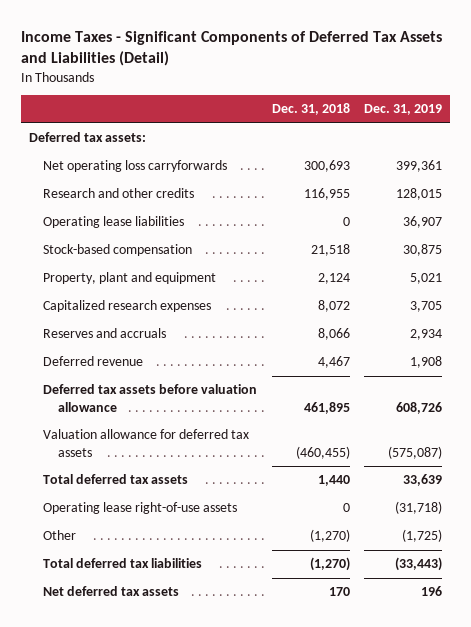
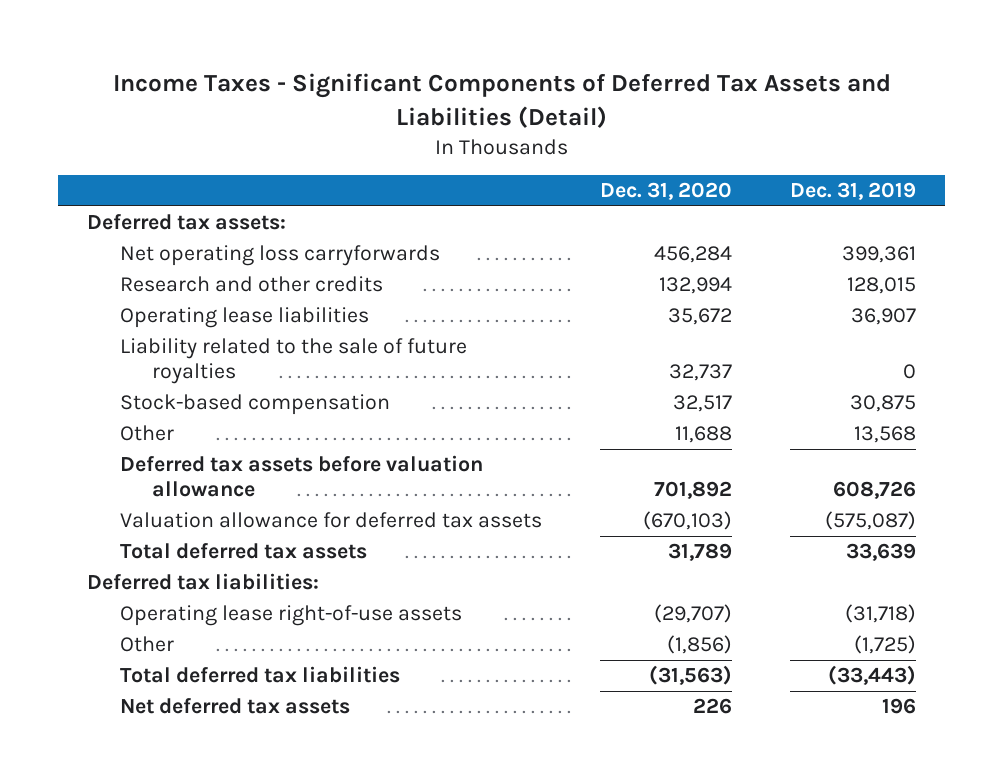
[271,103,350,116] Dec. 31, 2018 -> none
none -> [599,182,732,201] Dec. 31, 2020
none -> [119,338,467,384] Liability related to the sale of future royalties
[43,272,217,285] Property, plant and equipment -> none
[43,300,212,313] Capitalized research expenses -> none
[43,328,167,339] Reserves and accruals -> none
[43,356,144,367] Deferred revenue -> none
none -> [119,425,174,442] Other
none -> [87,573,320,591] Deferred tax liabilities:

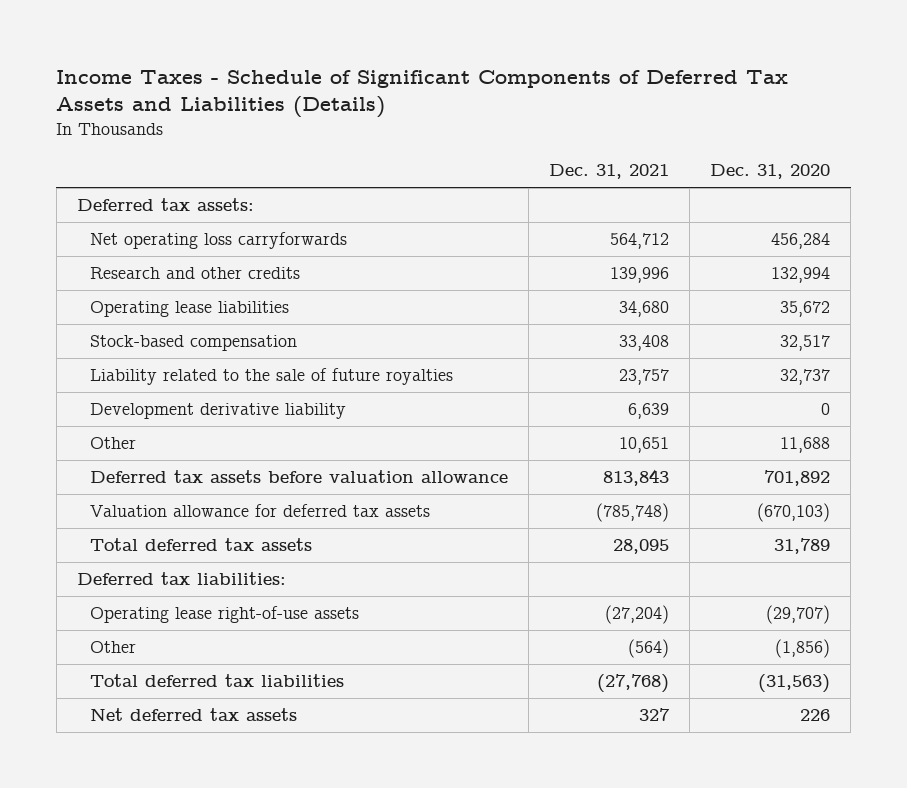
[112,73,891,128] Income Taxes - Significant Components of Deferred Tax Assets and Liabilities (Detail) -> [56,69,789,119] Income Taxes - Schedule of Significant Components of Deferred Tax Assets and Liabilities (Details)
[789,182,916,201] Dec. 31, 2019 -> none
none -> [548,164,669,180] Dec. 31, 2021
[119,338,467,384] Liability related to the sale of future royalties -> [89,368,453,386] Liability related to the sale of future royalties
none -> [89,403,346,420] Development derivative liability

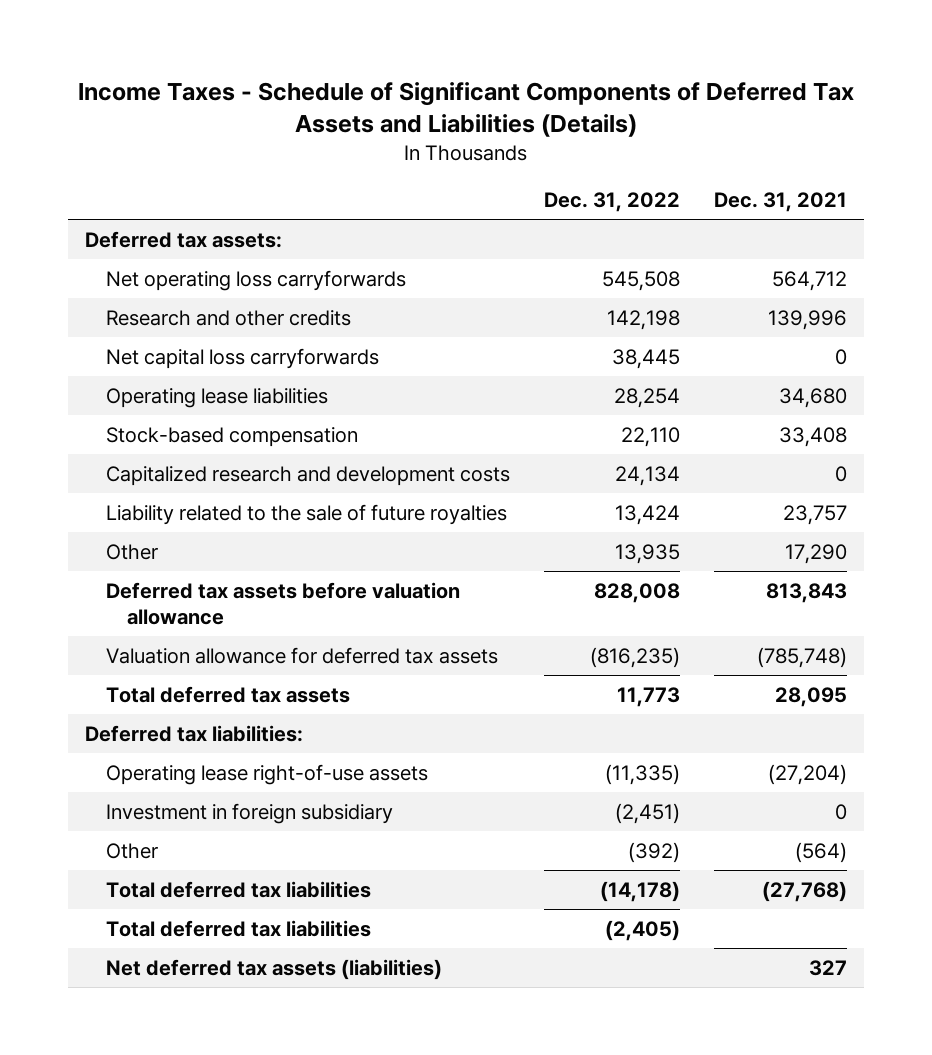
[710,164,831,180] Dec. 31, 2020 -> none
none -> [543,192,680,213] Dec. 31, 2022
none -> [105,347,379,369] Net capital loss carryforwards
none -> [105,465,510,486] Capitalized research and development costs
[89,403,346,420] Development derivative liability -> none
[618,437,669,454] 10,651 -> [785,543,848,564] 17,290
none -> [105,802,393,824] Investment in foreign subsidiary
none -> [105,919,371,937] Total deferred tax liabilities
[89,708,297,722] Net deferred tax assets -> [105,958,442,980] Net deferred tax assets (liabilities)

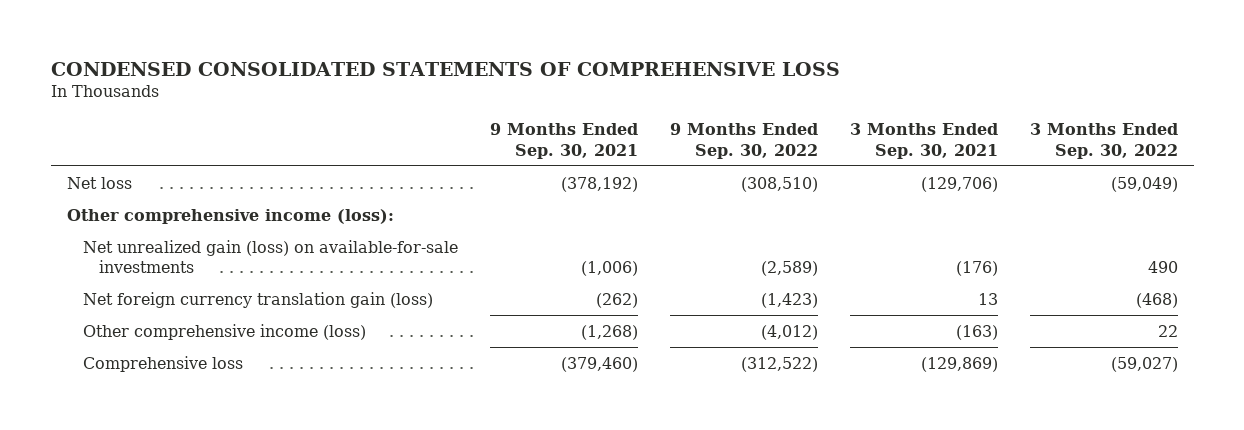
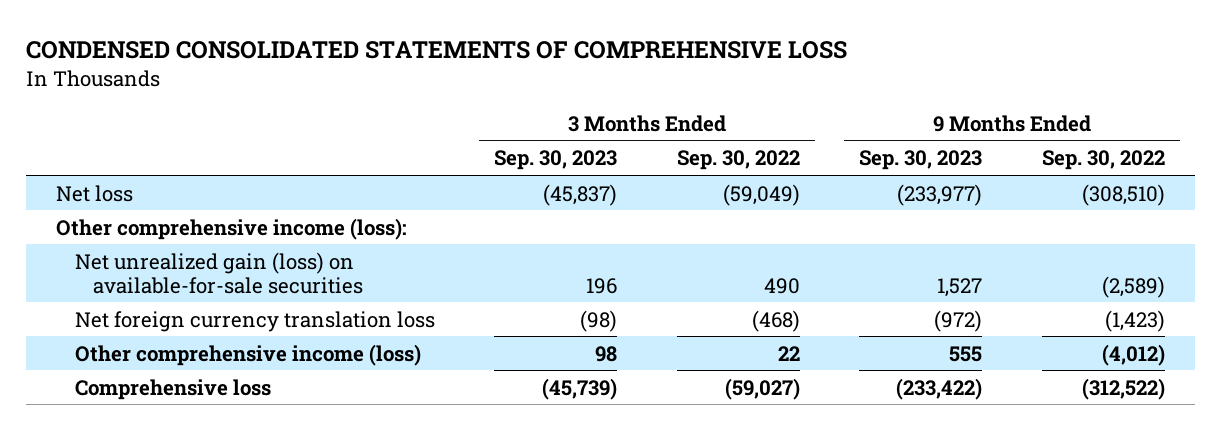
[489,123,638,159] 9 Months Ended Sep. 30, 2021 -> none
[849,123,998,159] 3 Months Ended Sep. 30, 2021 -> none
none -> [494,150,618,171] Sep. 30, 2023
none -> [859,150,983,171] Sep. 30, 2023
[82,239,458,274] Net unrealized gain (loss) on available-for-sale investments -> [74,251,363,294] Net unrealized gain (loss) on available-for-sale securities
[82,291,433,308] Net foreign currency translation gain (loss) -> [74,310,435,332] Net foreign currency translation loss

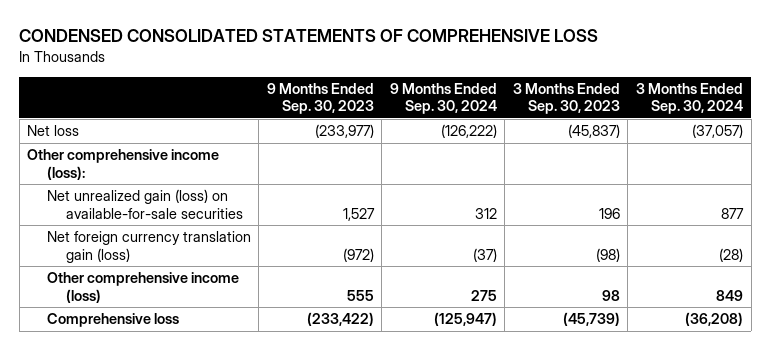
[676,150,800,171] Sep. 30, 2022 -> none
[1041,150,1165,171] Sep. 30, 2022 -> none
none -> [389,82,497,115] 9 Months Ended Sep. 30, 2024
none -> [636,82,744,115] 3 Months Ended Sep. 30, 2024
[74,310,435,332] Net foreign currency translation loss -> [46,231,251,263] Net foreign currency translation gain (loss)

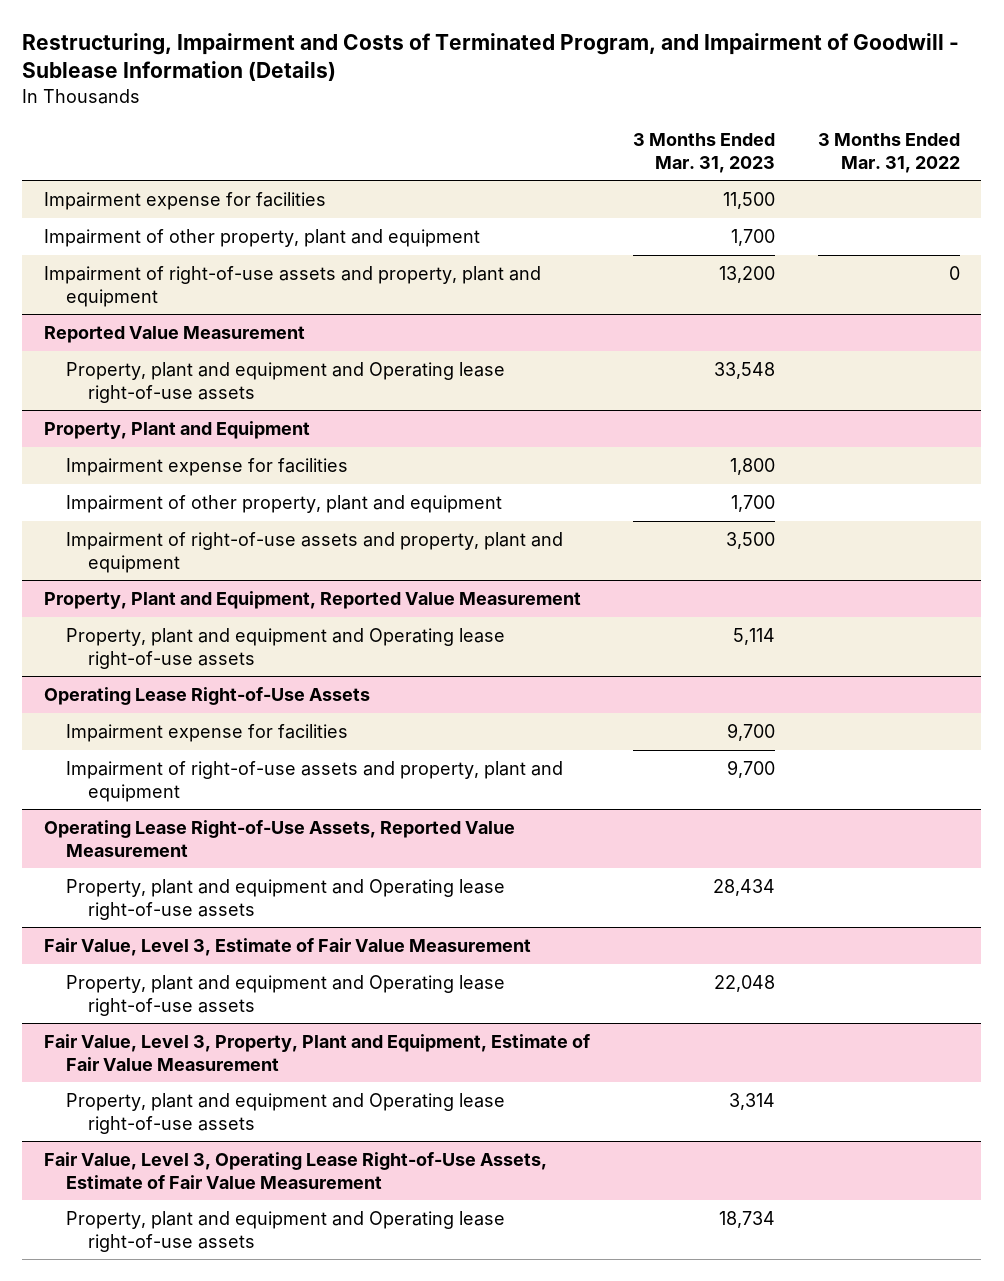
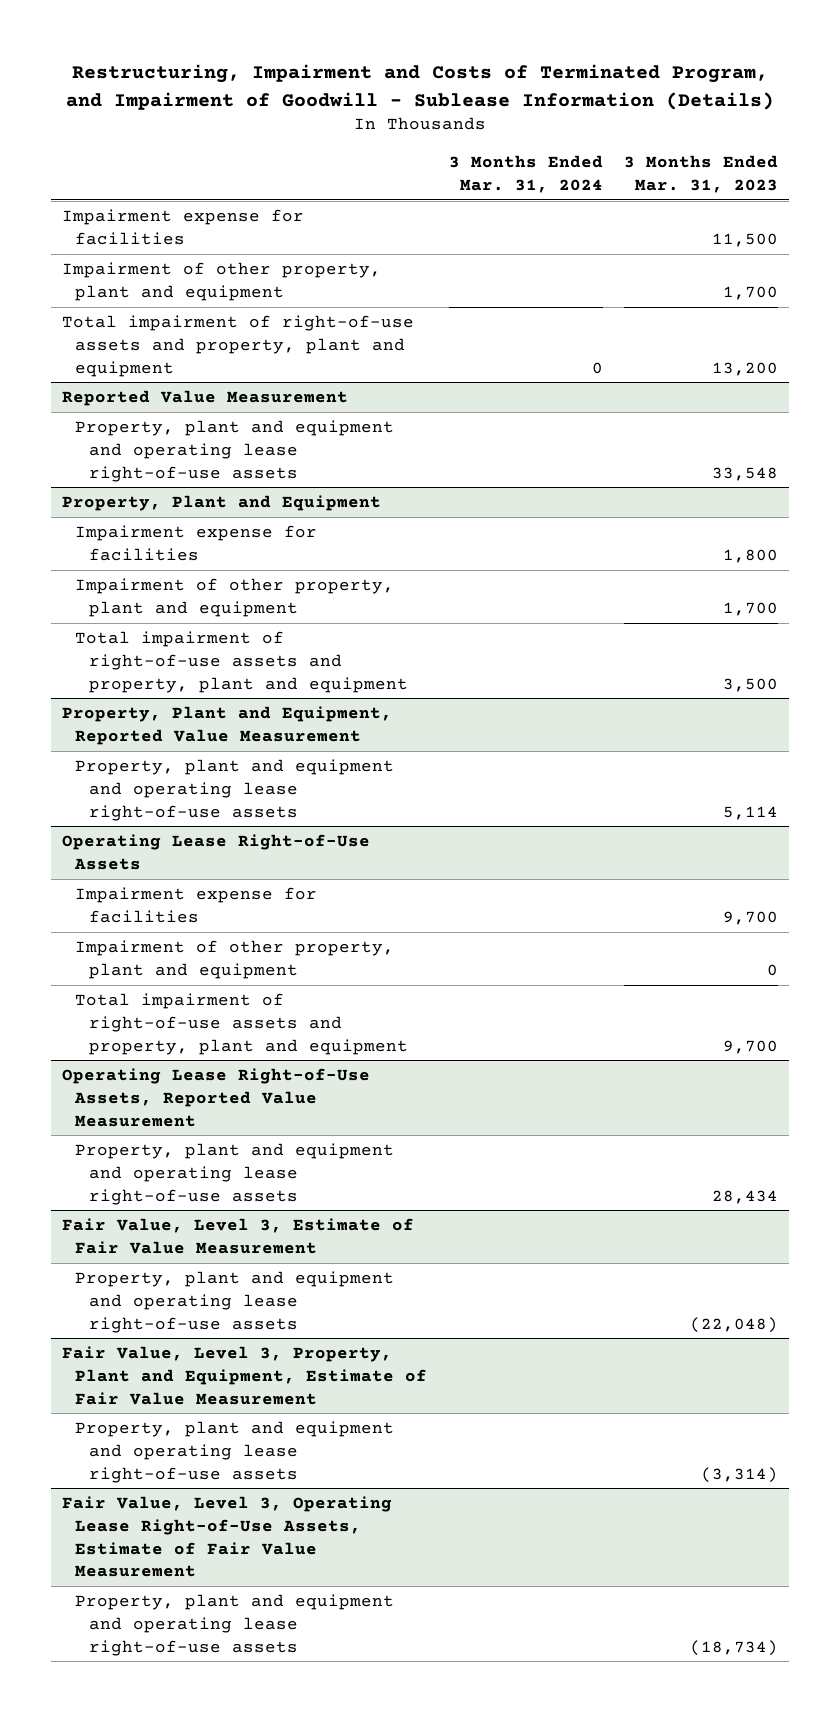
[817,133,960,173] 3 Months Ended Mar. 31, 2022 -> none
none -> [448,154,603,193] 3 Months Ended Mar. 31, 2024
[43,266,541,307] Impairment of right-of-use assets and property, plant and equipment -> [61,315,414,377] Total impairment of right-of-use assets and property, plant and equipment
[66,362,506,403] Property, plant and equipment and Operating lease right-of-use assets -> [75,420,395,482] Property, plant and equipment and operating lease right-of-use assets
[66,532,564,573] Impairment of right-of-use assets and property, plant and equipment -> [75,631,408,693] Total impairment of right-of-use assets and property, plant and equipment
[66,628,506,669] Property, plant and equipment and Operating lease right-of-use assets -> [75,759,395,821] Property, plant and equipment and operating lease right-of-use assets
none -> [75,940,395,979] Impairment of other property, plant and equipment
[66,761,564,802] Impairment of right-of-use assets and property, plant and equipment -> [75,993,408,1055] Total impairment of right-of-use assets and property, plant and equipment
[66,879,506,920] Property, plant and equipment and Operating lease right-of-use assets -> [75,1143,395,1205] Property, plant and equipment and operating lease right-of-use assets
[66,975,506,1016] Property, plant and equipment and Operating lease right-of-use assets -> [75,1271,395,1333] Property, plant and equipment and operating lease right-of-use assets
[713,975,775,993] 22,048 -> [690,1316,779,1333] (22,048)
[66,1093,506,1134] Property, plant and equipment and Operating lease right-of-use assets -> [75,1421,395,1483] Property, plant and equipment and operating lease right-of-use assets
[728,1093,775,1111] 3,314 -> [701,1466,779,1483] (3,314)
[66,1211,506,1252] Property, plant and equipment and Operating lease right-of-use assets -> [75,1594,395,1656] Property, plant and equipment and operating lease right-of-use assets
[718,1211,775,1229] 18,734 -> [690,1639,779,1656] (18,734)

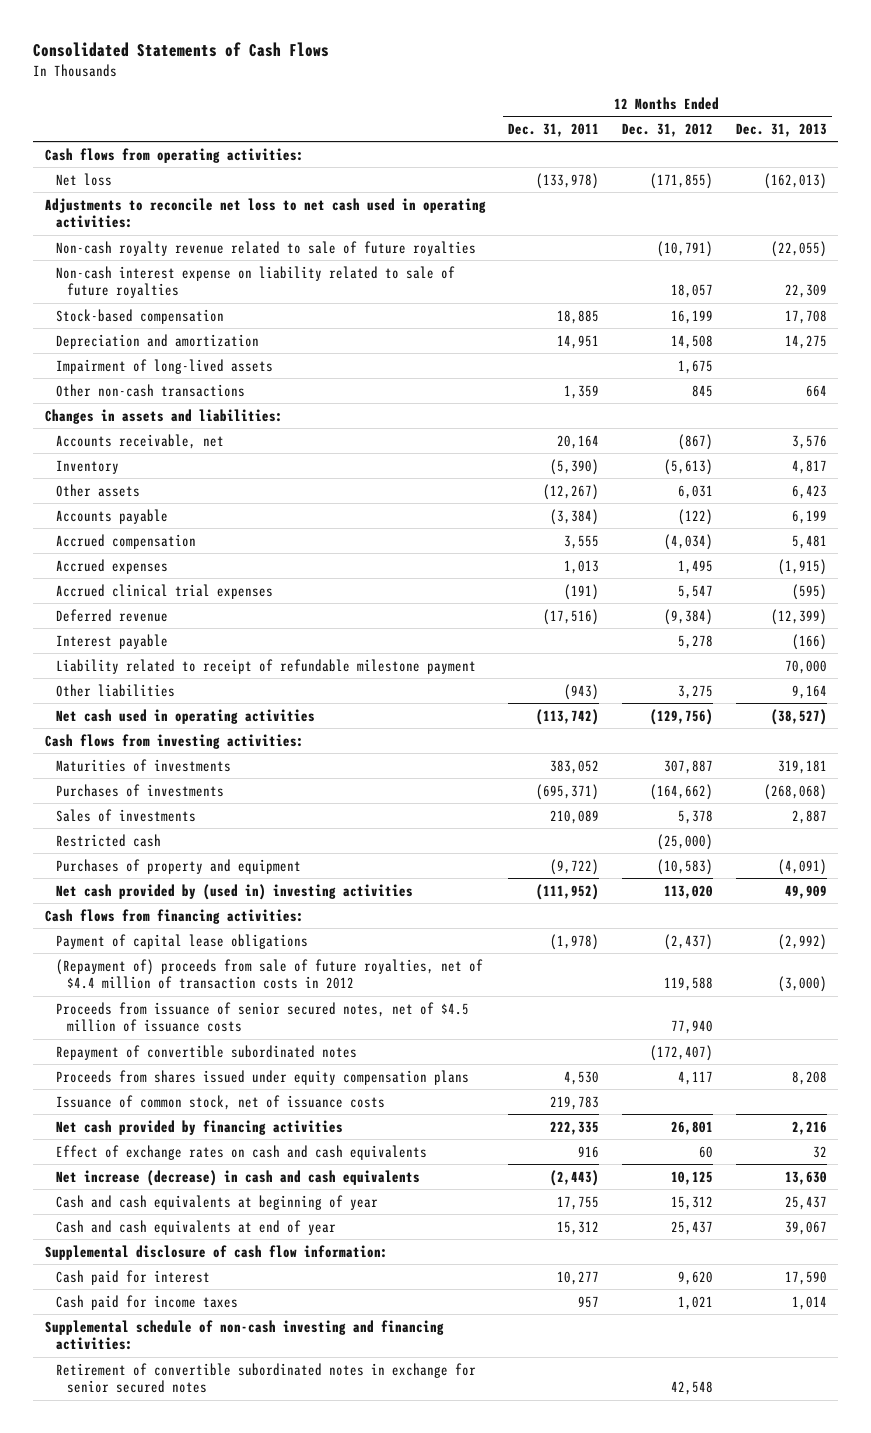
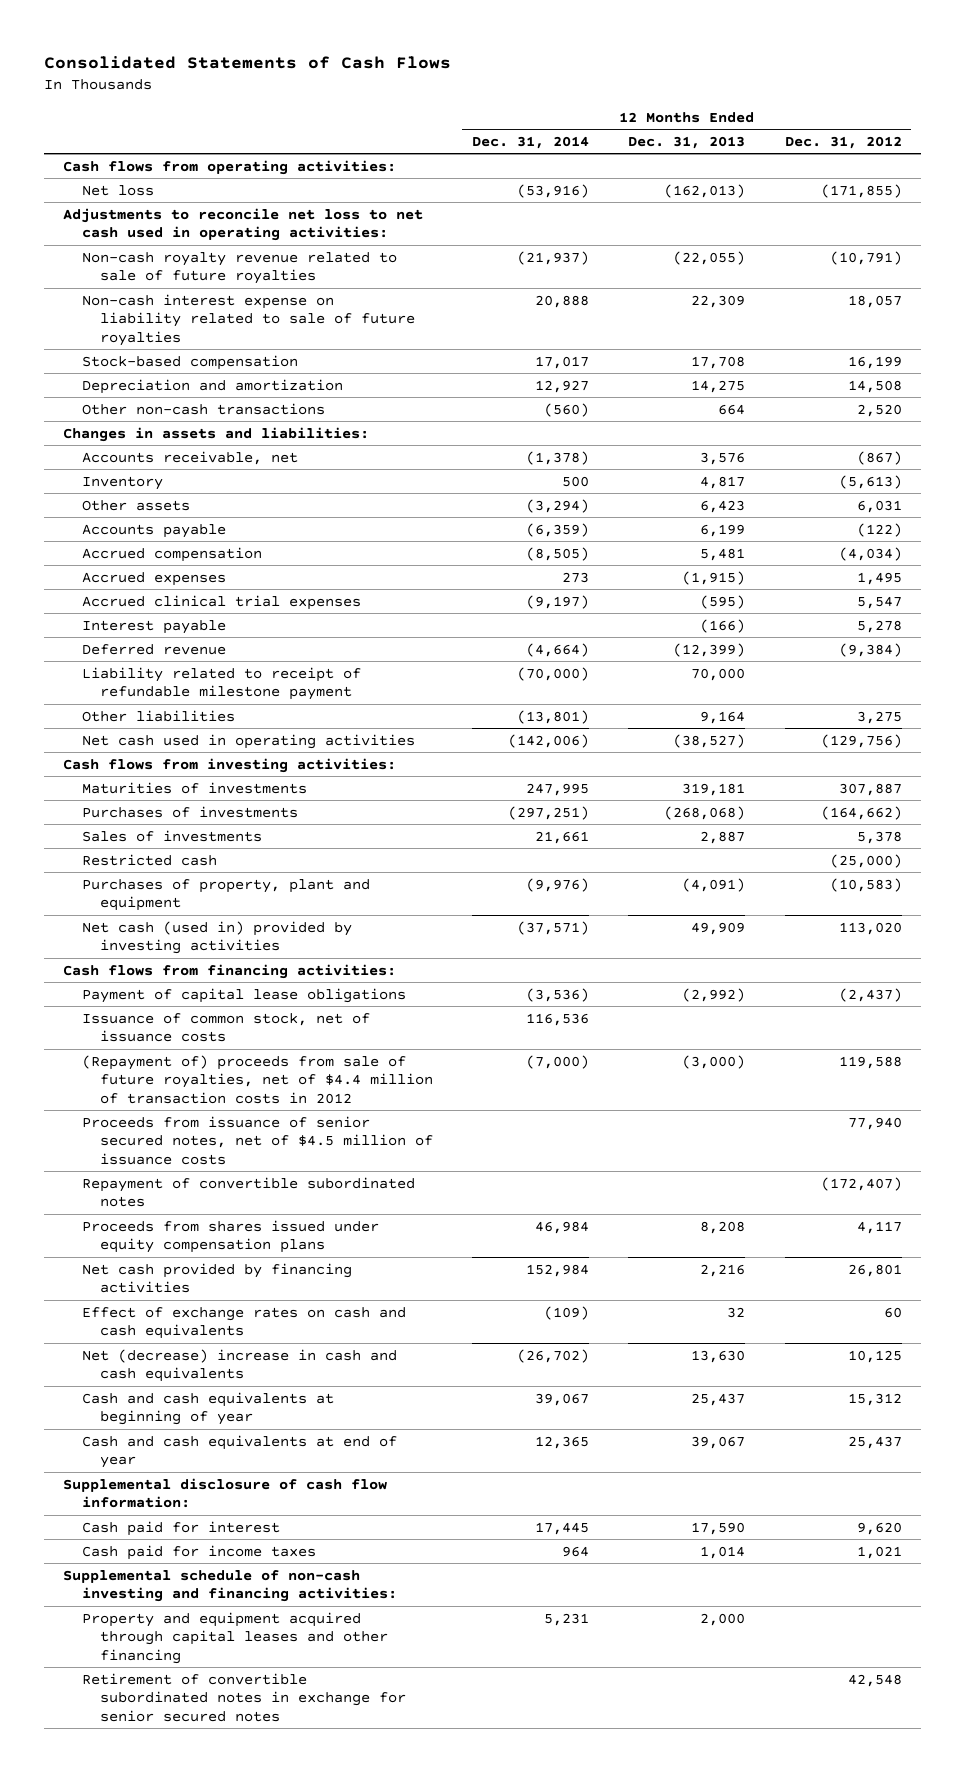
[508,122,600,137] Dec. 31, 2011 -> none
none -> [472,135,590,149] Dec. 31, 2014
[55,358,273,374] Impairment of long-lived assets -> none
[691,384,713,397] 845 -> [856,403,902,417] 2,520
[55,608,168,622] Deferred revenue -> [81,643,226,655] Deferred revenue
[55,858,301,874] Purchases of property and equipment -> [81,878,370,912] Purchases of property, plant and equipment
[55,883,413,900] Net cash provided by (used in) investing activities -> [81,920,352,955] Net cash (used in) provided by investing activities
[55,1094,385,1110] Issuance of common stock, net of issuance costs -> [81,1012,370,1043] Issuance of common stock, net of issuance costs
[55,1169,420,1186] Net increase (decrease) in cash and cash equivalents -> [81,1348,397,1383] Net (decrease) increase in cash and cash equivalents
none -> [81,1611,388,1664] Property and equipment acquired through capital leases and other financing

